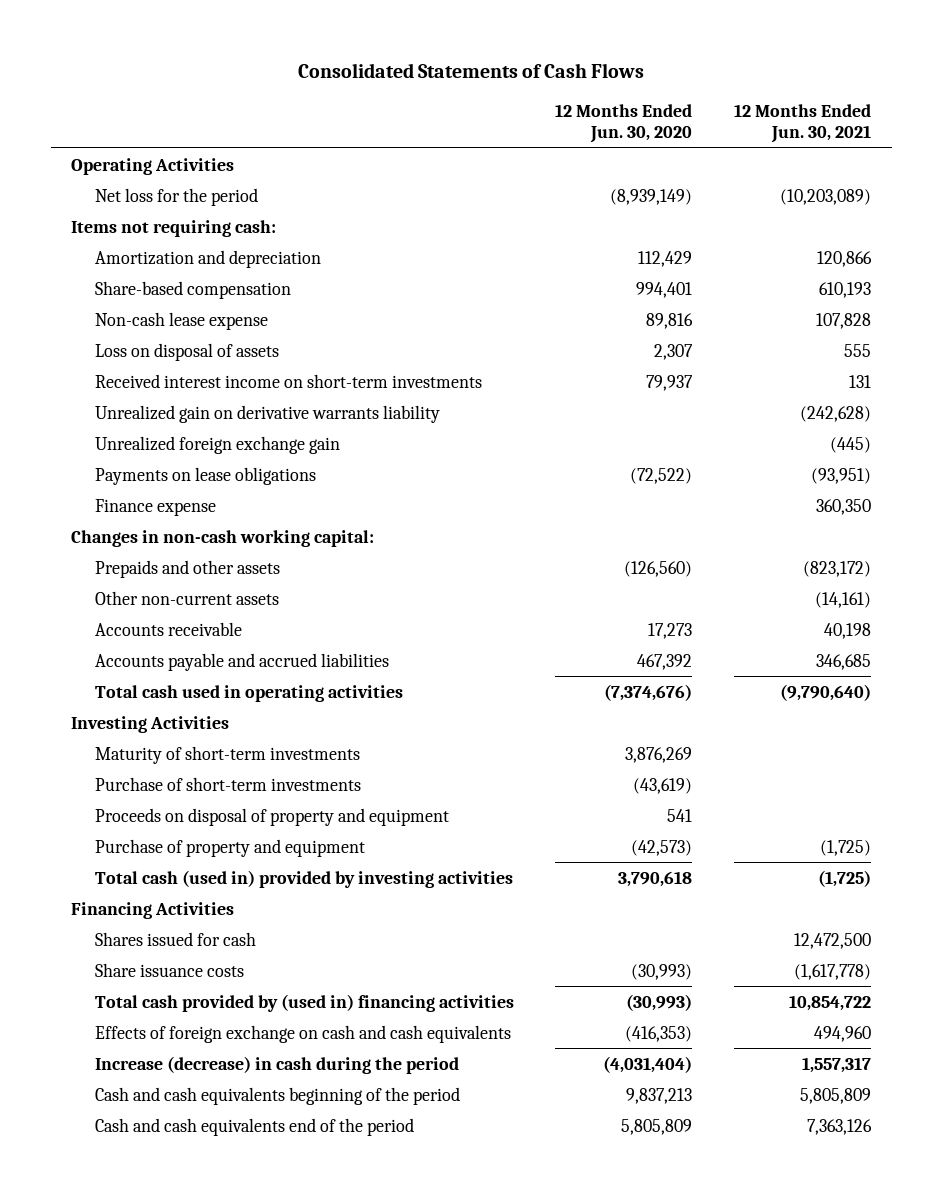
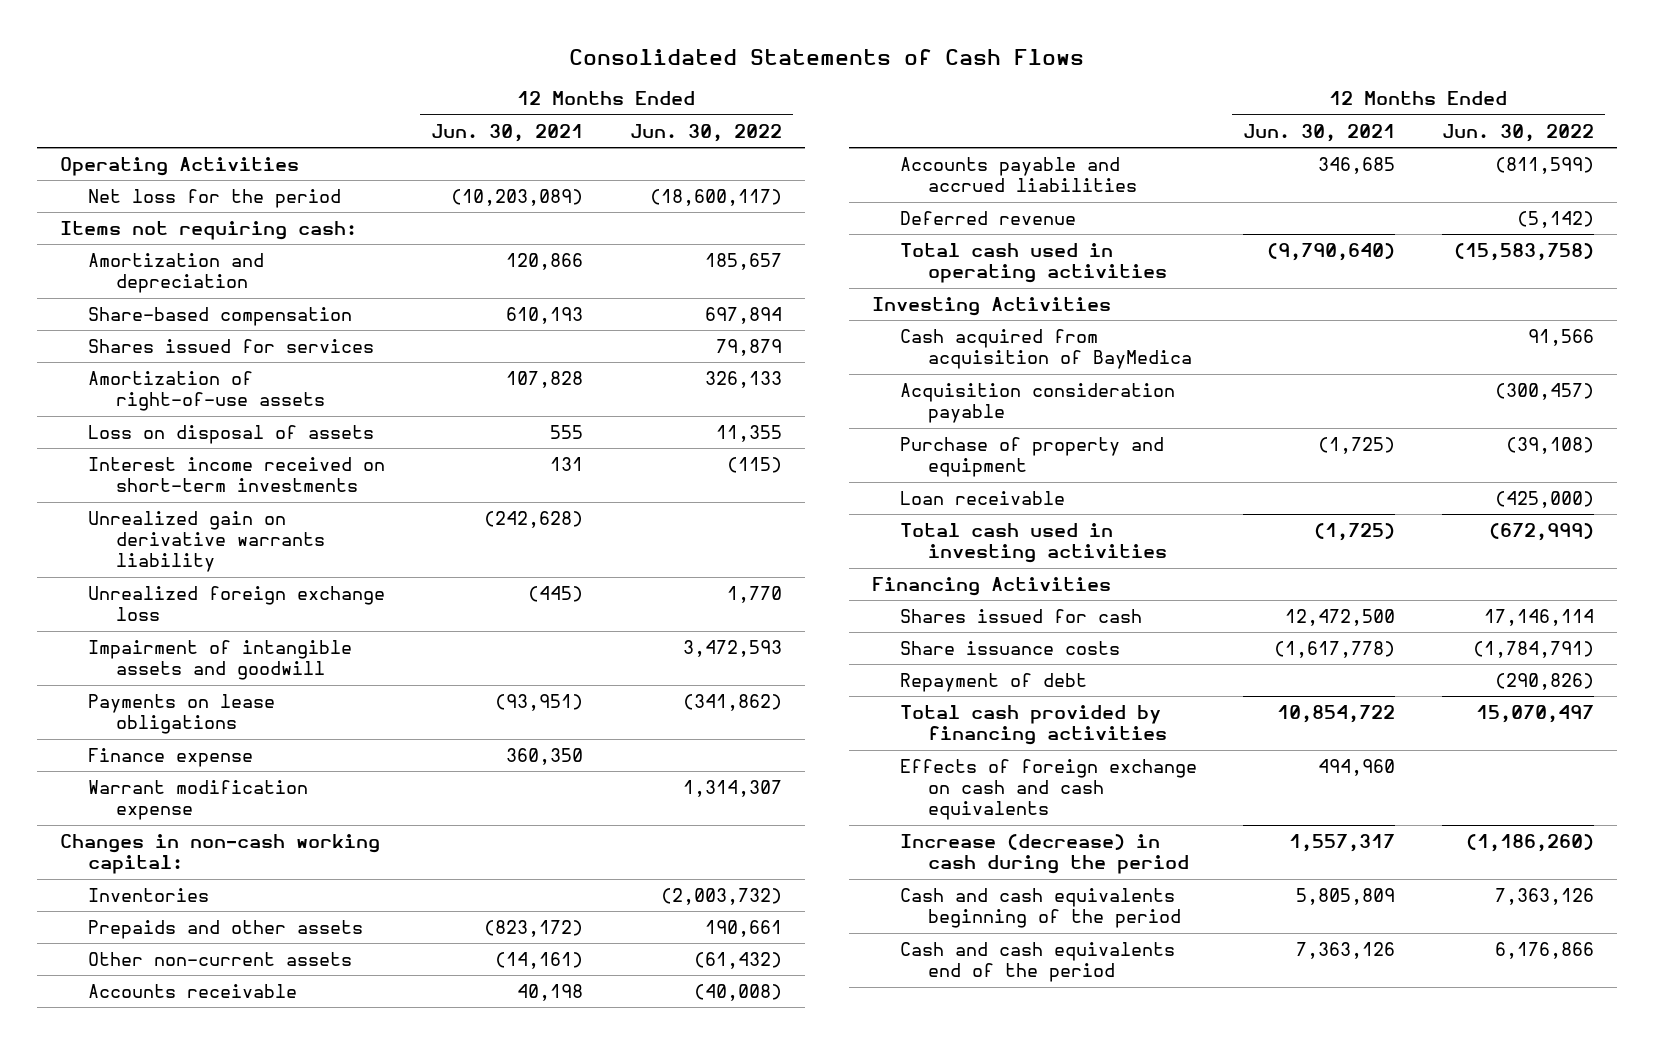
[555,103,693,144] 12 Months Ended Jun. 30, 2020 -> none
none -> [629,123,782,142] Jun. 30, 2022
none -> [88,338,375,353] Shares issued for services
[94,311,268,330] Non-cash lease expense -> [88,370,326,412] Amortization of right-of-use assets
[94,373,482,388] Received interest income on short-term investments -> [88,456,386,493] Interest income received on short-term investments
[94,435,340,454] Unrealized foreign exchange gain -> [88,585,386,622] Unrealized foreign exchange loss
none -> [88,639,353,681] Impairment of intangible assets and goodwill
none -> [88,779,309,821] Warrant modification expense
none -> [88,887,210,902] Inventories
none -> [900,210,1077,225] Deferred revenue
[94,745,360,764] Maturity of short-term investments -> none
[94,776,361,791] Purchase of short-term investments -> none
[94,807,449,826] Proceeds on disposal of property and equipment -> none
none -> [900,328,1193,370] Cash acquired from acquisition of BayMedica
none -> [900,382,1176,424] Acquisition consideration payable
none -> [900,490,1066,505] Loan receivable
[94,869,513,888] Total cash (used in) provided by investing activities -> [900,522,1168,564] Total cash used in investing activities
none -> [900,672,1088,692] Repayment of debt
[94,993,514,1012] Total cash provided by (used in) financing activities -> [900,704,1168,746] Total cash provided by financing activities

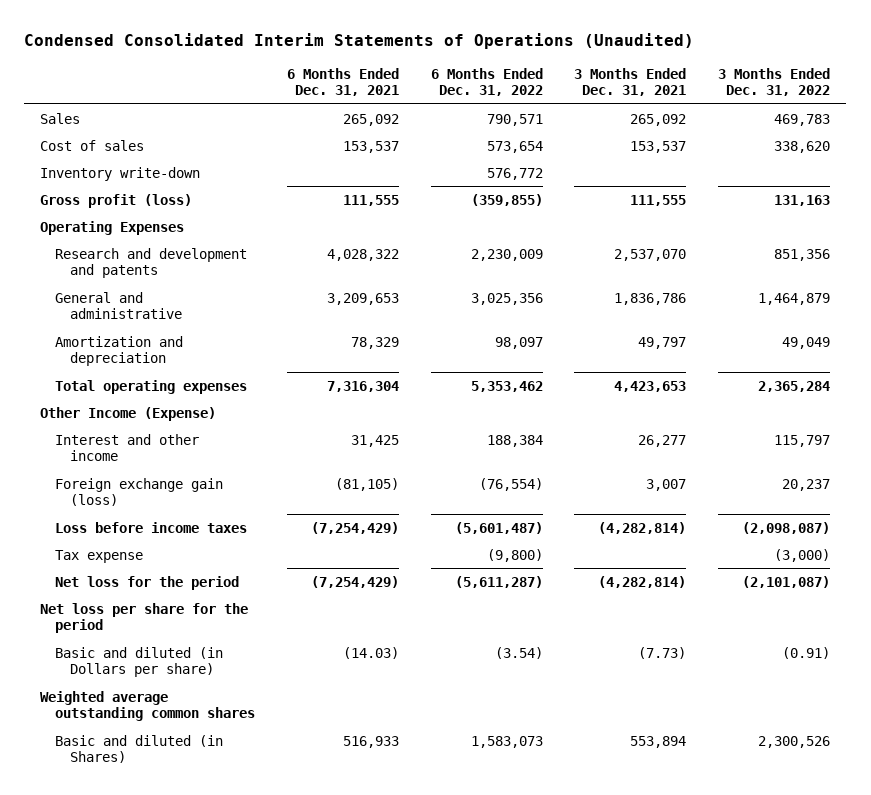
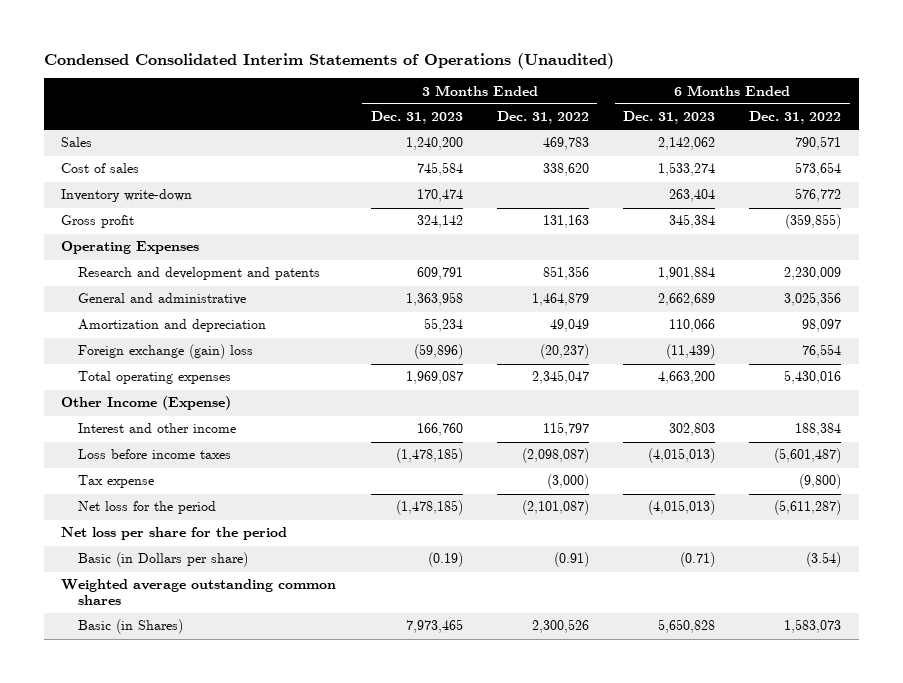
[286,67,399,97] 6 Months Ended Dec. 31, 2021 -> none
[574,67,687,97] 3 Months Ended Dec. 31, 2021 -> none
none -> [370,111,463,125] Dec. 31, 2023
none -> [623,111,716,125] Dec. 31, 2023
[40,193,193,208] Gross profit (loss) -> [61,215,135,229] Gross profit
none -> [77,344,253,360] Foreign exchange (gain) loss
[470,380,543,392] 5,353,462 -> [784,370,842,385] 5,430,016
[758,380,831,392] 2,365,284 -> [531,370,589,385] 2,345,047
[54,477,223,507] Foreign exchange gain (loss) -> none
[54,646,223,678] Basic and diluted (in Dollars per share) -> [77,552,248,568] Basic (in Dollars per share)
[54,734,223,764] Basic and diluted (in Shares) -> [77,619,183,635] Basic (in Shares)

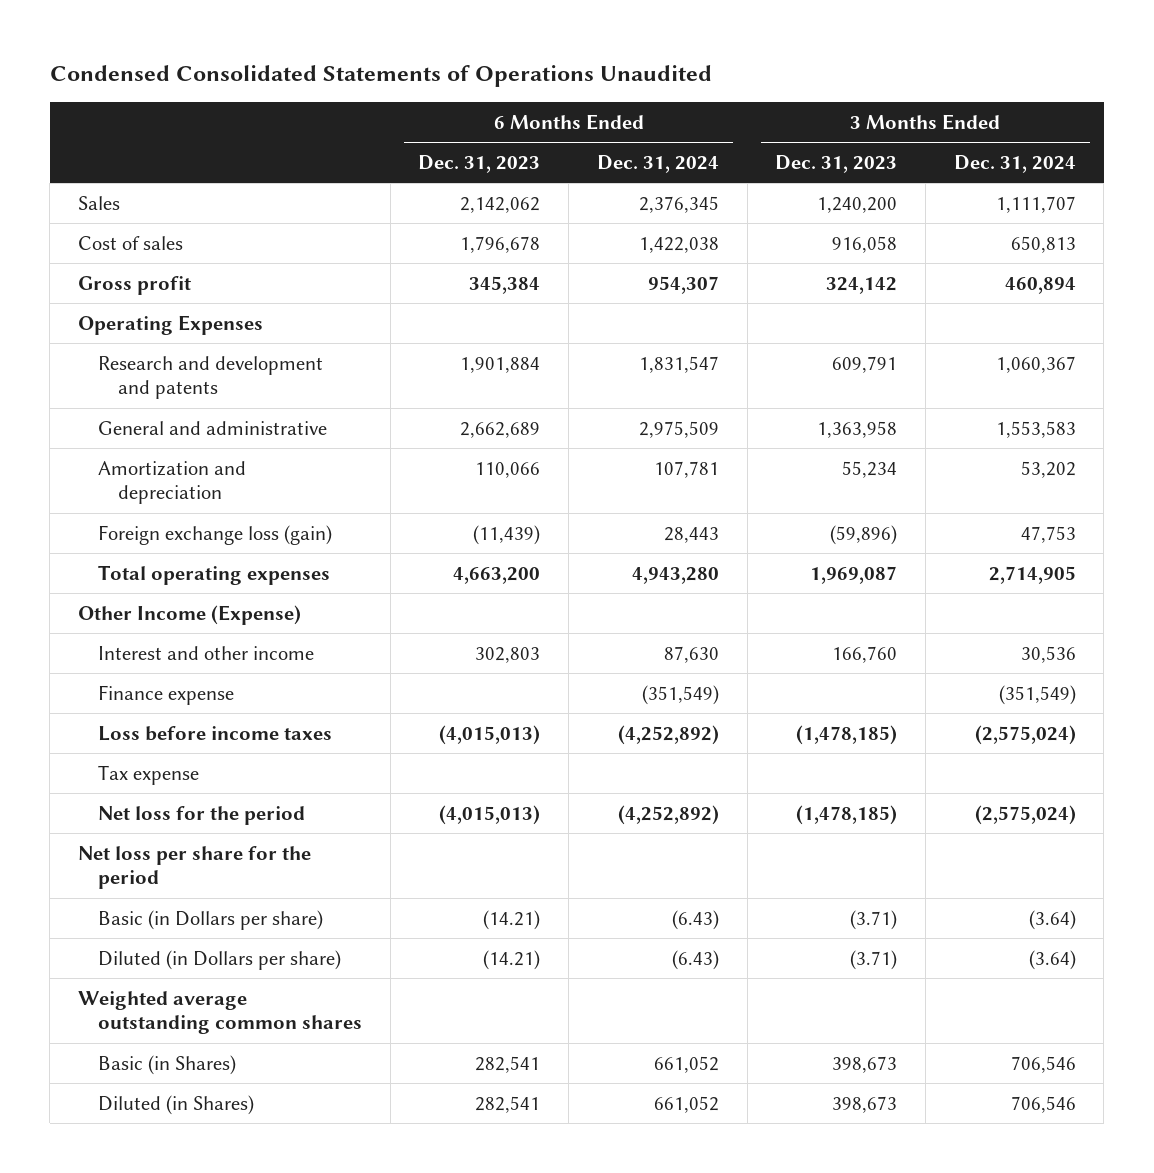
[44,52,615,69] Condensed Consolidated Interim Statements of Operations (Unaudited) -> [49,65,712,88] Condensed Consolidated Statements of Operations Unaudited
[496,111,589,125] Dec. 31, 2022 -> none
[749,111,842,125] Dec. 31, 2022 -> none
none -> [596,154,719,173] Dec. 31, 2024
none -> [953,154,1076,173] Dec. 31, 2024
[61,189,193,203] Inventory write-down -> none
[416,162,463,177] 745,584 -> [832,235,898,253] 916,058
[658,162,716,177] 1,533,274 -> [460,235,541,253] 1,796,678
[77,344,253,360] Foreign exchange (gain) loss -> [98,524,333,545] Foreign exchange loss (gain)
none -> [98,684,235,705] Finance expense
[427,552,463,568] (0.19) -> [850,909,898,930] (3.71)
[680,552,716,568] (0.71) -> [483,909,541,930] (14.21)
none -> [98,949,342,970] Diluted (in Dollars per share)
[405,619,463,634] 7,973,465 -> [832,1055,898,1073] 398,673
[658,619,716,634] 5,650,828 -> [475,1055,541,1073] 282,541
none -> [98,1094,255,1115] Diluted (in Shares)

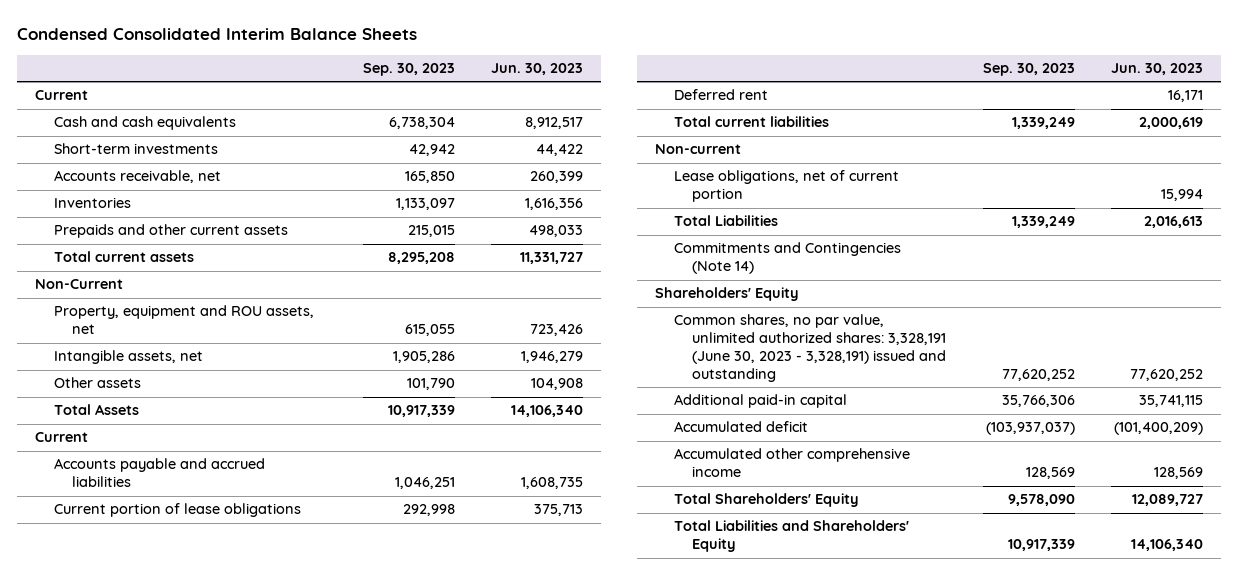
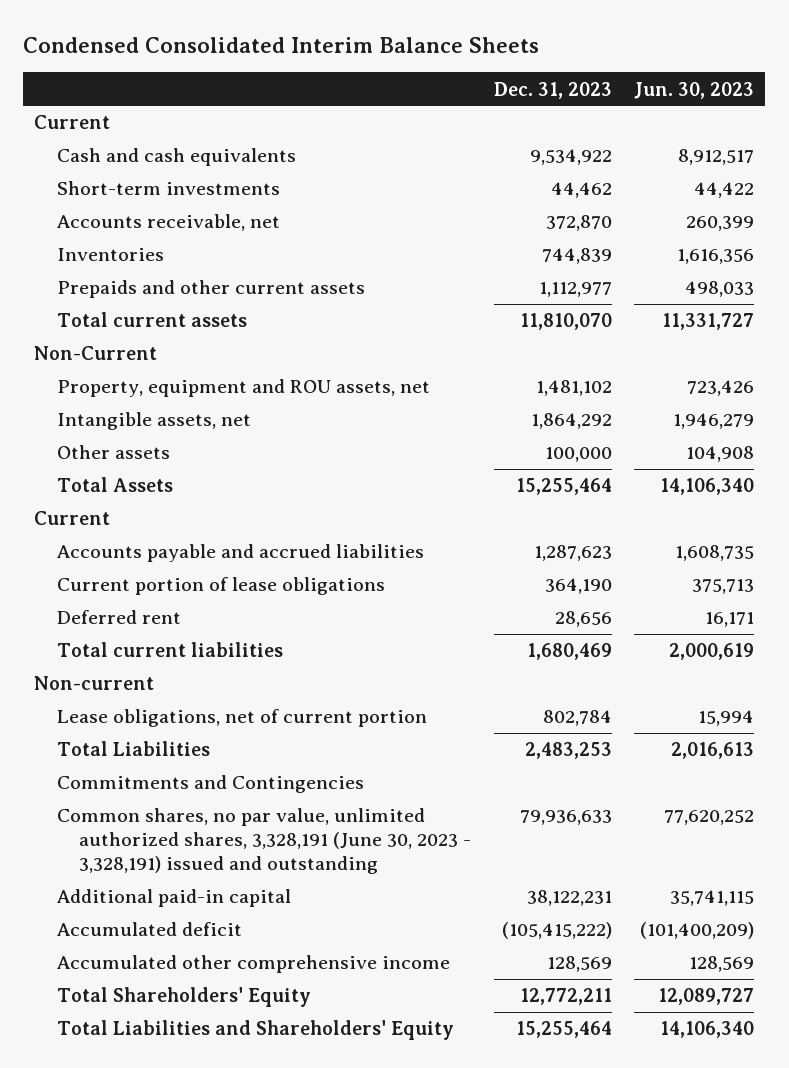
[362,63,455,77] Sep. 30, 2023 -> none
none -> [493,81,612,99] Dec. 31, 2023
[655,287,800,302] Shareholders' Equity -> none
[673,242,901,275] Commitments and Contingencies (Note 14) -> [56,775,364,794] Commitments and Contingencies
[673,314,947,383] Common shares, no par value, unlimited authorized shares: 3,328,191 (June 30, 2023 - 3,328,191) issued and outstanding -> [56,808,472,874] Common shares, no par value, unlimited authorized shares, 3,328,191 (June 30, 2023 - 3,328,191) issued and outstanding

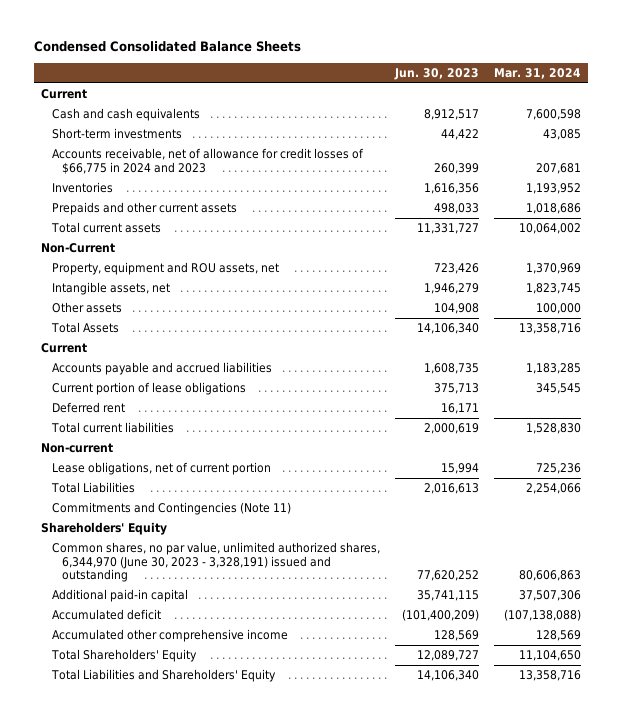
[23,37,540,54] Condensed Consolidated Interim Balance Sheets -> [33,41,301,53] Condensed Consolidated Balance Sheets
[493,81,612,99] Dec. 31, 2023 -> none
none -> [493,67,581,79] Mar. 31, 2024
[56,214,280,232] Accounts receivable, net -> [51,148,364,174] Accounts receivable, net of allowance for credit losses of $66,775 in 2024 and 2023
[56,775,364,794] Commitments and Contingencies -> [51,502,291,516] Commitments and Contingencies (Note 11)
none -> [41,522,168,536] Shareholders' Equity
[56,808,472,874] Common shares, no par value, unlimited authorized shares, 3,328,191 (June 30, 2023 - 3,328,191) issued and outstanding -> [51,542,380,583] Common shares, no par value, unlimited authorized shares, 6,344,970 (June 30, 2023 - 3,328,191) issued and outstanding

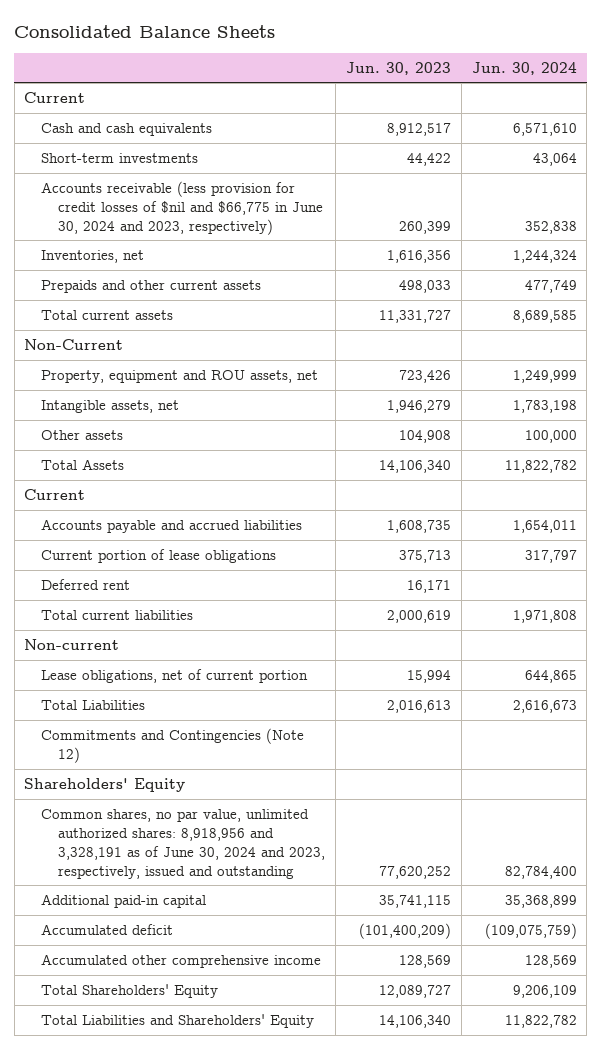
[33,41,301,53] Condensed Consolidated Balance Sheets -> [14,24,276,38] Consolidated Balance Sheets
[493,67,581,79] Mar. 31, 2024 -> none
none -> [471,61,577,75] Jun. 30, 2024
[51,148,364,174] Accounts receivable, net of allowance for credit losses of $66,775 in 2024 and 2023 -> [41,181,324,235] Accounts receivable (less provision for credit losses of $nil and $66,775 in June 30, 2024 and 2023, respectively)
[51,182,113,194] Inventories -> [41,250,145,264] Inventories, net
[51,502,291,516] Commitments and Contingencies (Note 11) -> [41,728,305,763] Commitments and Contingencies (Note 12)
[51,542,380,583] Common shares, no par value, unlimited authorized shares, 6,344,970 (June 30, 2023 - 3,328,191) issued and outstanding -> [41,809,326,879] Common shares, no par value, unlimited authorized shares: 8,918,956 and 3,328,191 as of June 30, 2024 and 2023, respectively, issued and outstanding

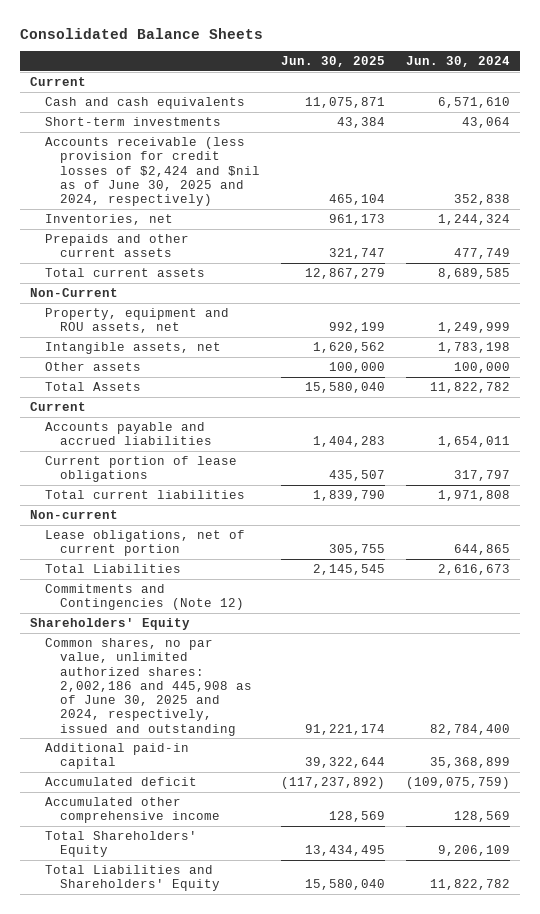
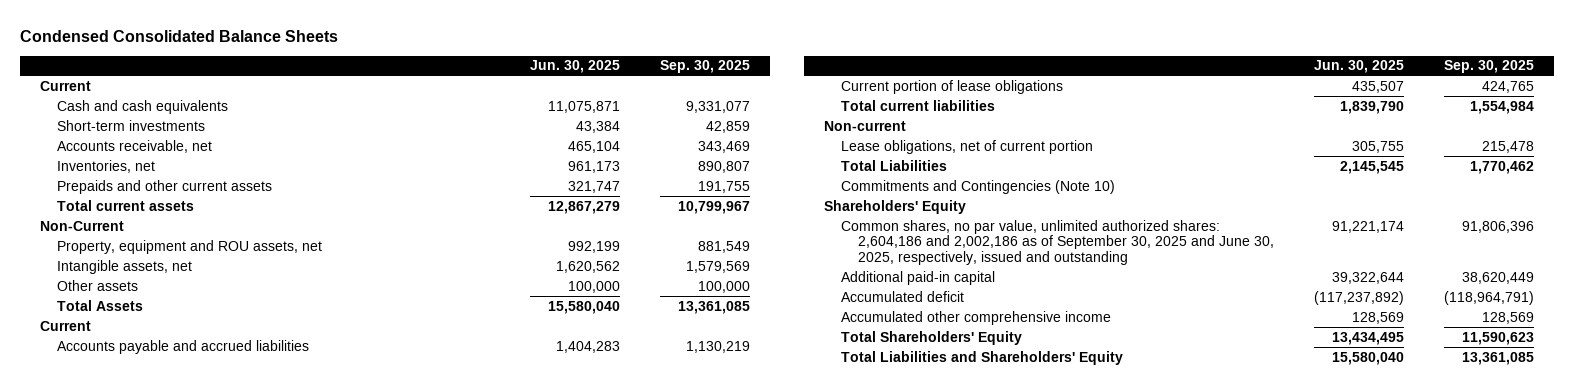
[19,27,263,39] Consolidated Balance Sheets -> [20,29,339,42] Condensed Consolidated Balance Sheets
[405,56,510,68] Jun. 30, 2024 -> none
none -> [659,60,750,74] Sep. 30, 2025
[45,136,261,207] Accounts receivable (less provision for credit losses of $2,424 and $nil as of June 30, 2025 and 2024, respectively) -> [57,139,213,153] Accounts receivable, net
[45,583,245,611] Commitments and Contingencies (Note 12) -> [841,179,1116,194] Commitments and Contingencies (Note 10)
[45,637,253,736] Common shares, no par value, unlimited authorized shares: 2,002,186 and 445,908 as of June 30, 2025 and 2024, respectively, issued and outstanding -> [841,219,1275,266] Common shares, no par value, unlimited authorized shares: 2,604,186 and 2,002,186 as of September 30, 2025 and June 30, 2025, respectively, issued and outstanding

